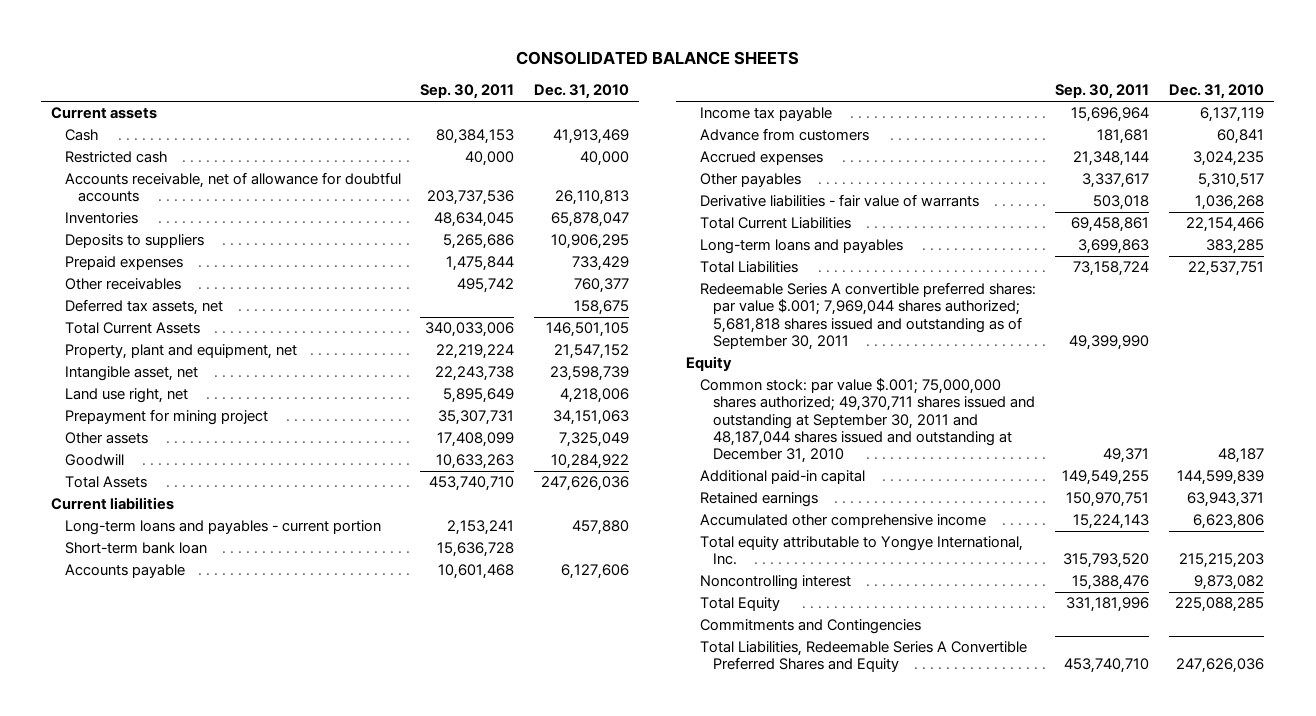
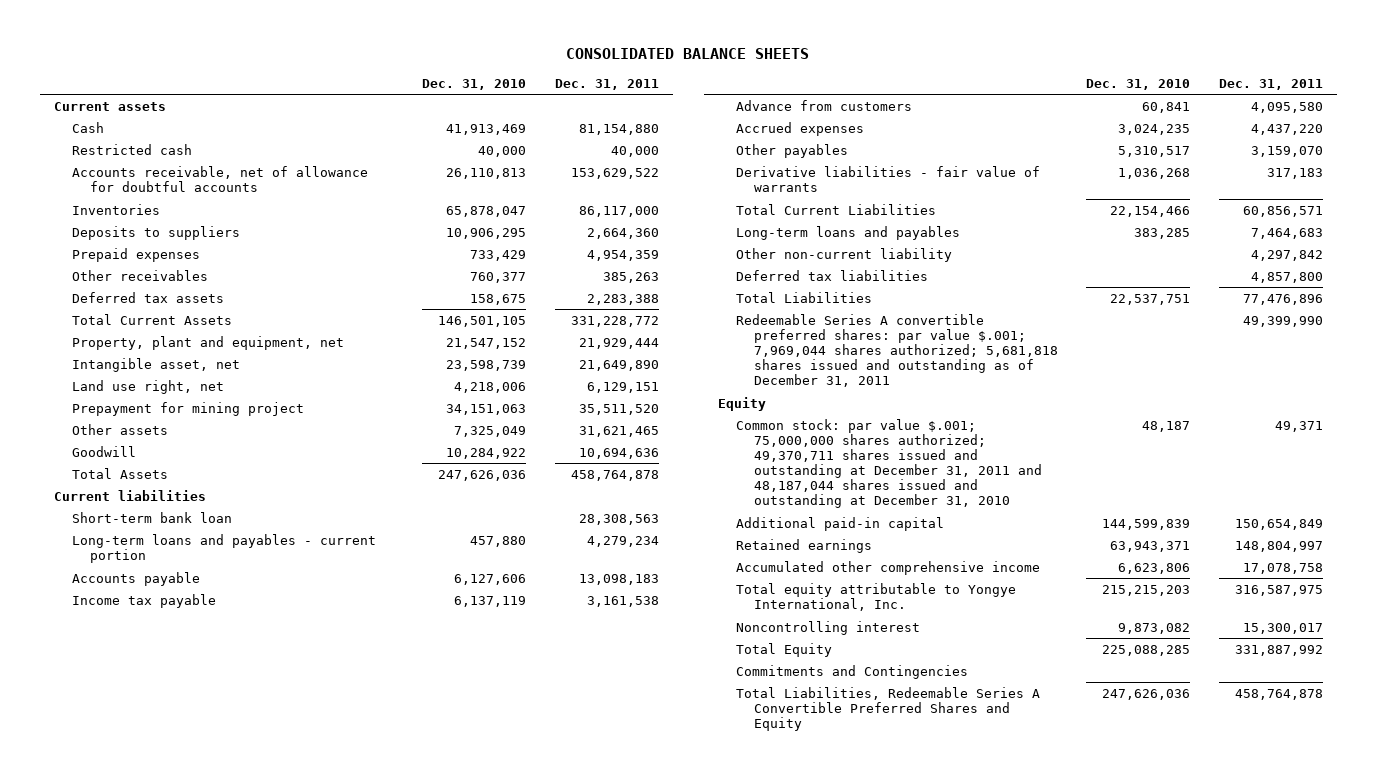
[420,84,515,100] Sep. 30, 2011 -> none
none -> [554,78,659,90] Dec. 31, 2011
[64,299,223,316] Deferred tax assets, net -> [72,291,225,303] Deferred tax assets
[64,520,381,536] Long-term loans and payables - current portion -> [72,533,377,563] Long-term loans and payables - current portion
none -> [735,247,952,262] Other non-current liability
none -> [735,269,928,281] Deferred tax liabilities
[699,282,1036,350] Redeemable Series A convertible preferred shares: par value $.001; 7,969,044 shares authorized; 5,681,818 shares issued and outstanding as of September 30, 2011 -> [735,313,1058,388] Redeemable Series A convertible preferred shares: par value $.001; 7,969,044 shares authorized; 5,681,818 shares issued and outstanding as of December 31, 2011
[699,378,1035,464] Common stock: par value $.001; 75,000,000 shares authorized; 49,370,711 shares issued and outstanding at September 30, 2011 and 48,187,044 shares issued and outstanding at December 31, 2010 -> [735,418,1042,509] Common stock: par value $.001; 75,000,000 shares authorized; 49,370,711 shares issued and outstanding at December 31, 2011 and 48,187,044 shares issued and outstanding at December 31, 2010

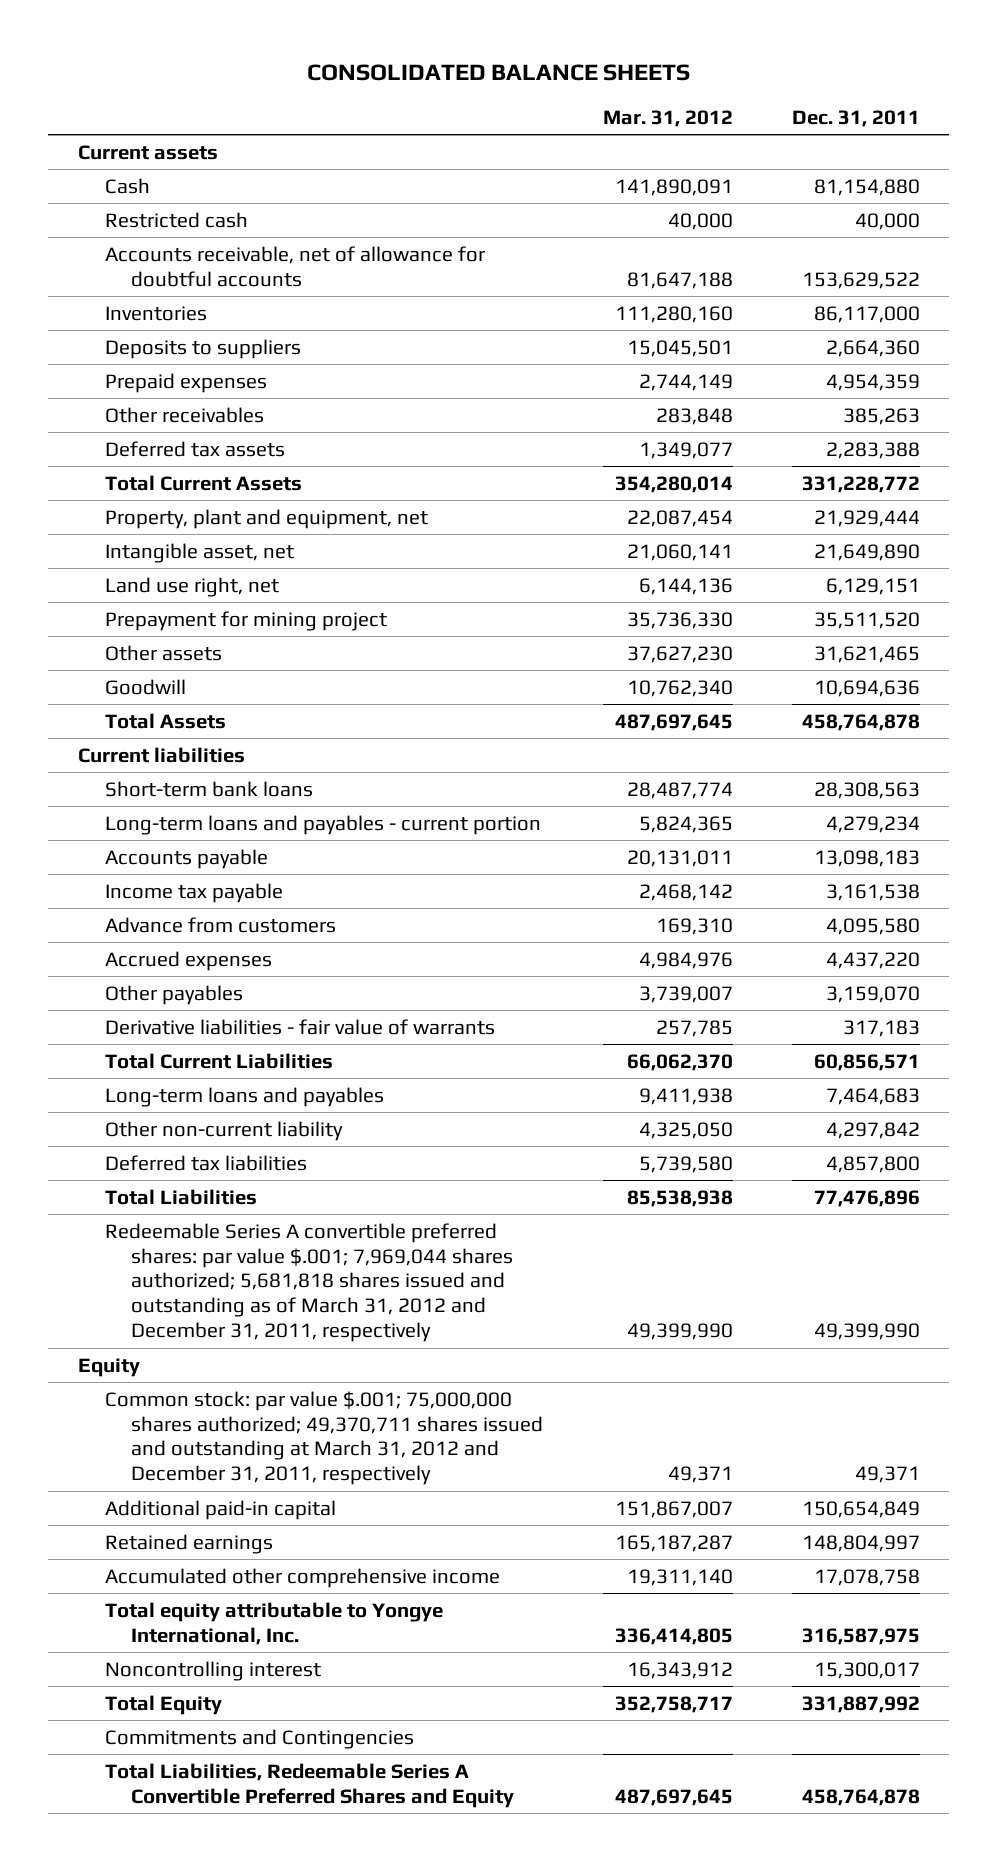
[422,78,527,90] Dec. 31, 2010 -> none
none -> [602,109,733,127] Mar. 31, 2012
[72,511,233,523] Short-term bank loan -> [104,780,313,797] Short-term bank loans
[735,313,1058,388] Redeemable Series A convertible preferred shares: par value $.001; 7,969,044 shares authorized; 5,681,818 shares issued and outstanding as of December 31, 2011 -> [104,1222,514,1343] Redeemable Series A convertible preferred shares: par value $.001; 7,969,044 shares authorized; 5,681,818 shares issued and outstanding as of March 31, 2012 and December 31, 2011, respectively
[735,418,1042,509] Common stock: par value $.001; 75,000,000 shares authorized; 49,370,711 shares issued and outstanding at December 31, 2011 and 48,187,044 shares issued and outstanding at December 31, 2010 -> [104,1390,544,1486] Common stock: par value $.001; 75,000,000 shares authorized; 49,370,711 shares issued and outstanding at March 31, 2012 and December 31, 2011, respectively

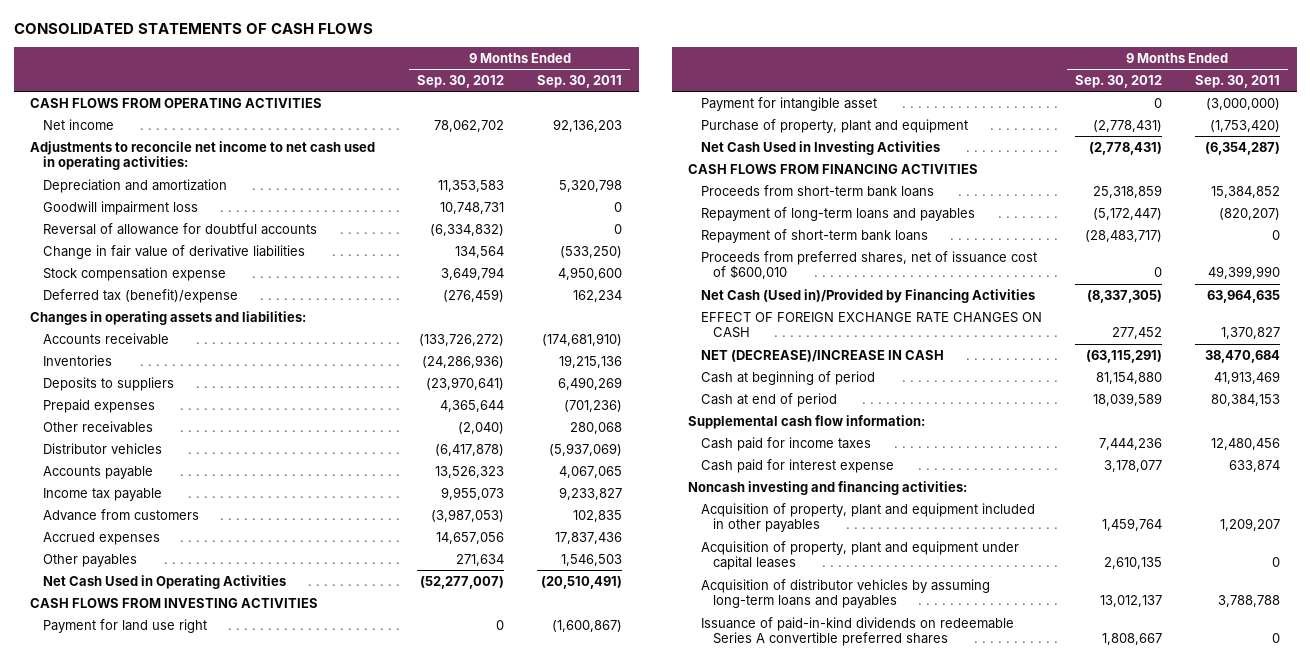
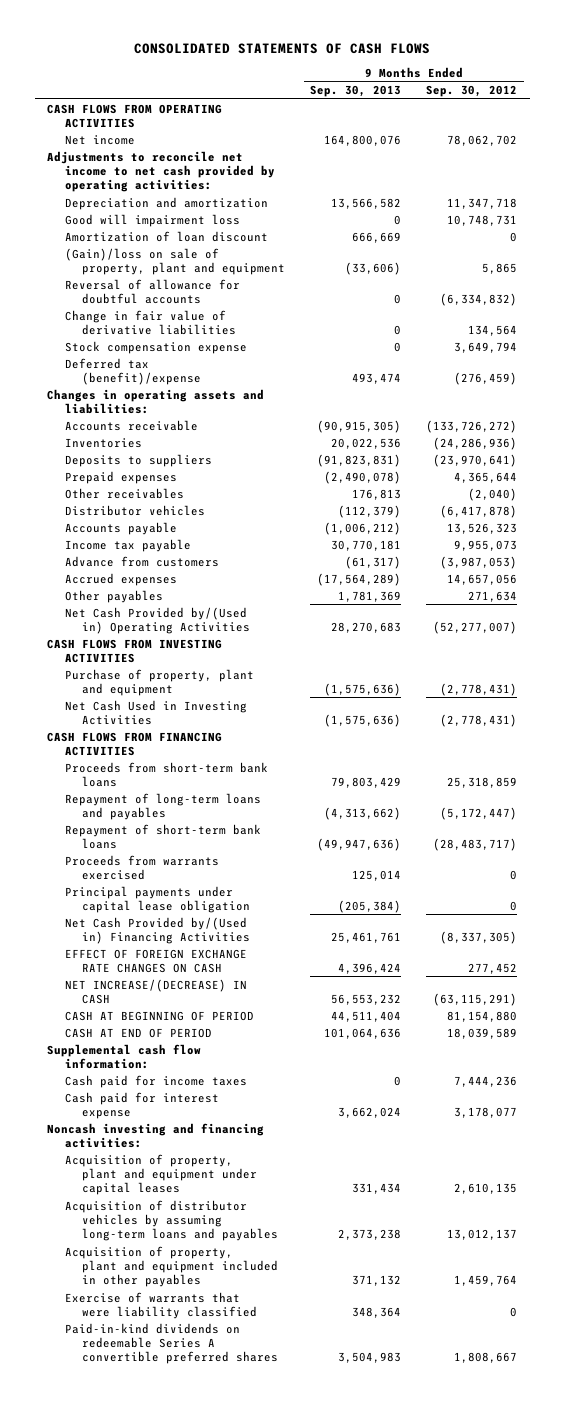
[537,75,623,89] Sep. 30, 2011 -> none
none -> [310,85,402,98] Sep. 30, 2013
[30,140,376,171] Adjustments to reconcile net income to net cash used in operating activities: -> [47,150,275,193] Adjustments to reconcile net income to net cash provided by operating activities:
[437,179,504,192] 11,353,583 -> [447,197,518,209] 11,347,718
[42,200,198,215] Goodwill impairment loss -> [64,213,240,227] Good will impairment loss
none -> [64,230,268,242] Amortization of loan discount
none -> [64,247,286,275] (Gain)/loss on sale of property, plant and equipment
[42,574,286,589] Net Cash Used in Operating Activities -> [64,606,251,634] Net Cash Provided by/(Used in) Operating Activities
[42,618,207,633] Payment for land use right -> none
[700,96,877,111] Payment for intangible asset -> none
[700,250,1037,280] Proceeds from preferred shares, net of issuance cost of $600,010 -> none
none -> [64,854,219,880] Proceeds from warrants exercised
none -> [64,885,251,913] Principal payments under capital lease obligation
[700,288,1035,303] Net Cash (Used in)/Provided by Financing Activities -> [64,916,251,944] Net Cash Provided by/(Used in) Financing Activities
[700,349,944,362] NET (DECREASE)/INCREASE IN CASH -> [64,978,247,1004] NET INCREASE/(DECREASE) IN CASH
[700,370,875,385] Cash at beginning of period -> [64,1010,254,1021] CASH AT BEGINNING OF PERIOD
[700,392,837,407] Cash at end of period -> [64,1027,212,1038] CASH AT END OF PERIOD
[700,502,1035,533] Acquisition of property, plant and equipment included in other payables -> [64,1245,279,1288] Acquisition of property, plant and equipment included in other payables
none -> [64,1291,258,1319] Exercise of warrants that were liability classified
[700,616,1014,647] Issuance of paid-in-kind dividends on redeemable Series A convertible preferred shares -> [64,1322,279,1365] Paid-in-kind dividends on redeemable Series A convertible preferred shares

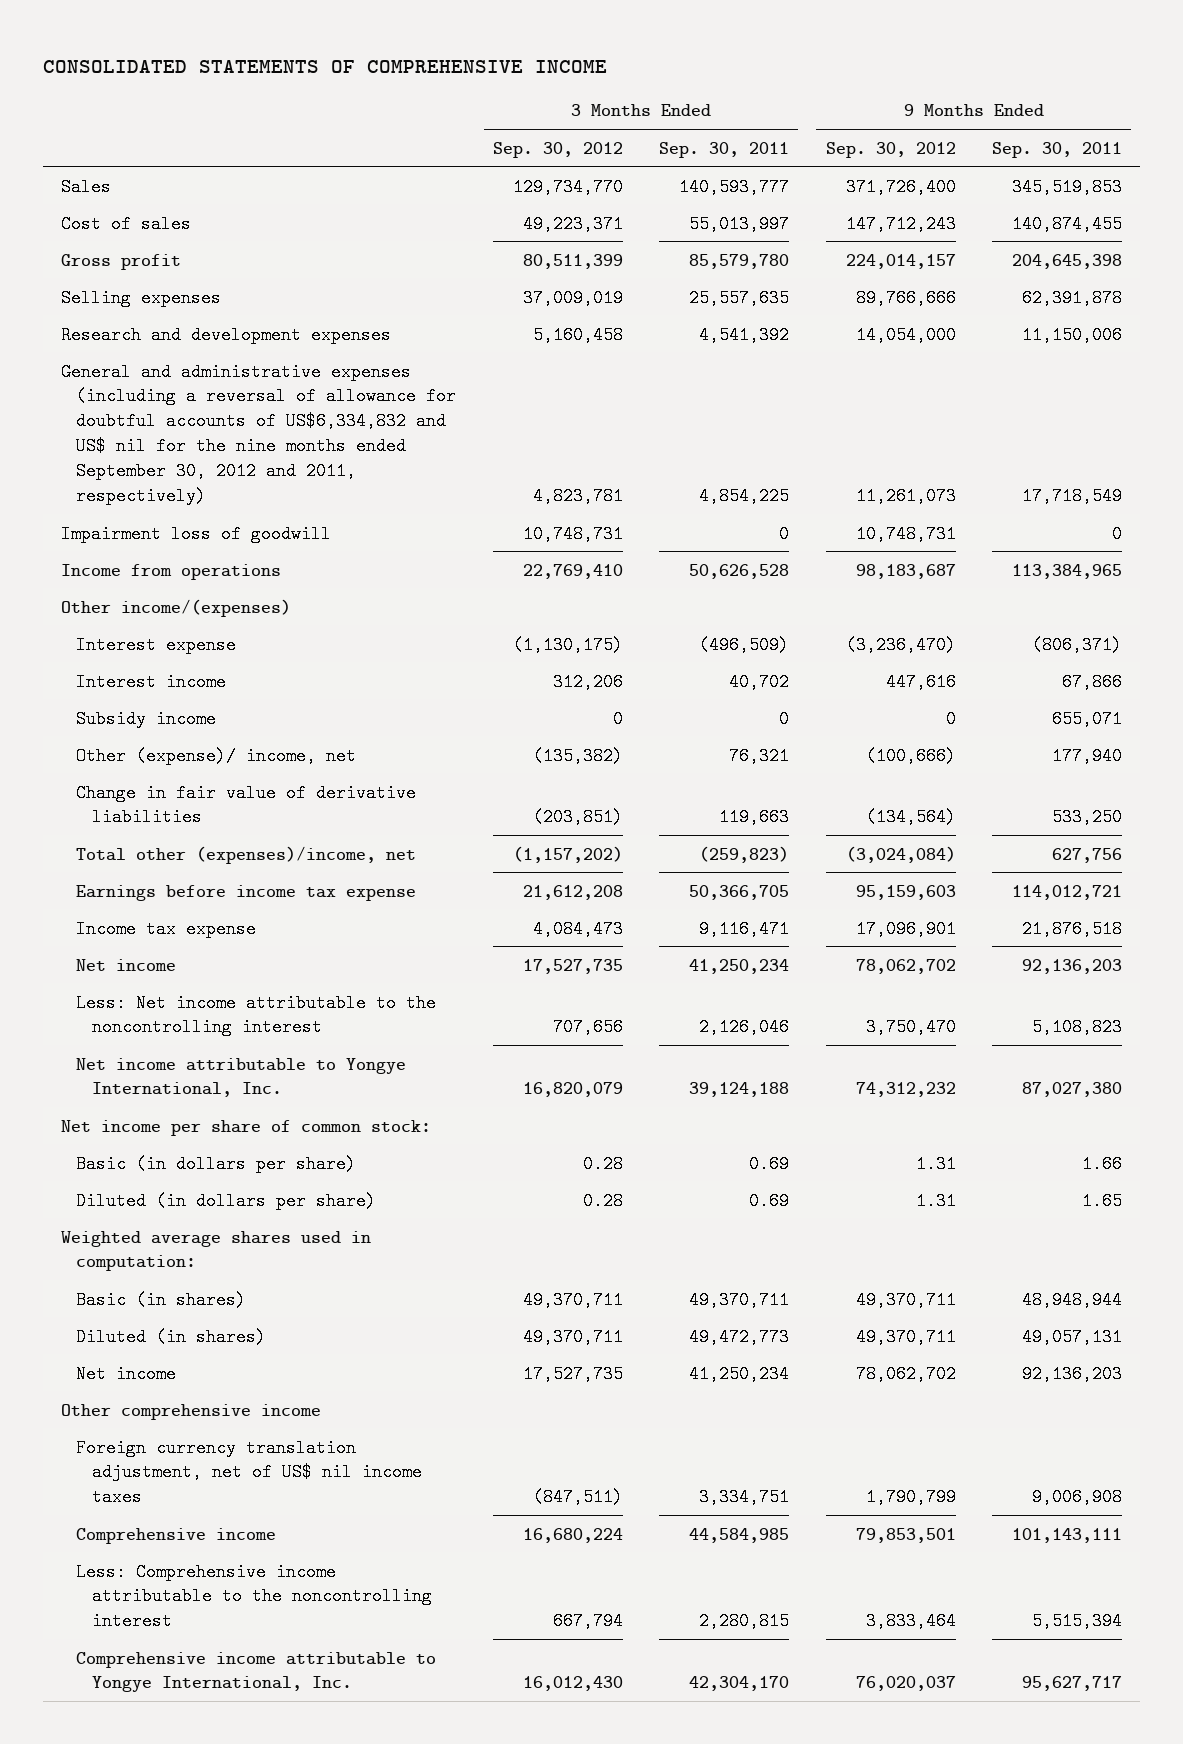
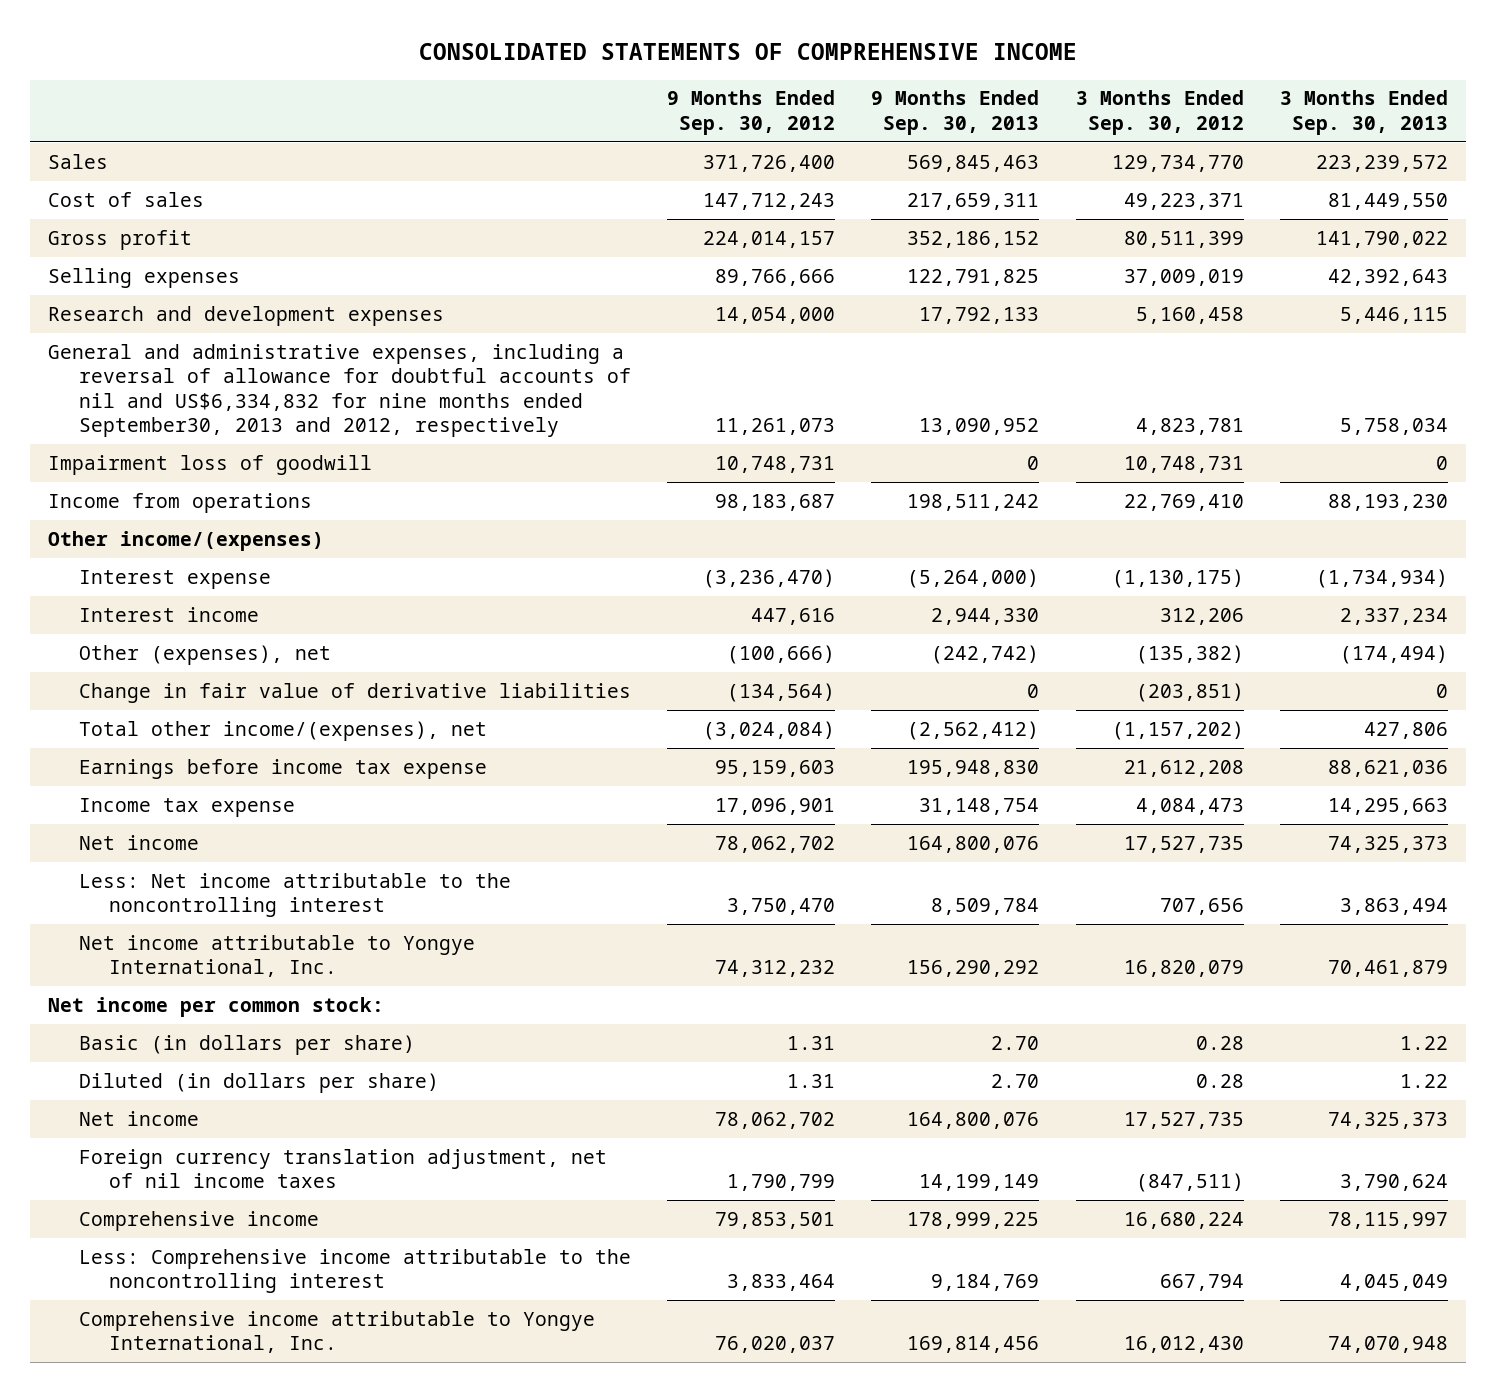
[659,141,790,158] Sep. 30, 2011 -> none
[991,141,1122,158] Sep. 30, 2011 -> none
none -> [871,90,1040,135] 9 Months Ended Sep. 30, 2013
none -> [1279,90,1448,135] 3 Months Ended Sep. 30, 2013
[60,362,457,505] General and administrative expenses (including a reversal of allowance for doubtful accounts of US$6,334,832 and US$ nil for the nine months ended September 30, 2012 and 2011, respectively) -> [48,343,631,437] General and administrative expenses, including a reversal of allowance for doubtful accounts of nil and US$6,334,832 for nine months ended September30, 2013 and 2012, respectively
[76,709,217,728] Subsidy income -> none
[76,746,357,765] Other (expense)/ income, net -> [78,644,331,665] Other (expenses), net
[76,845,417,864] Total other (expenses)/income, net -> [78,720,487,741] Total other income/(expenses), net
[60,1119,431,1136] Net income per share of common stock: -> [48,996,385,1017] Net income per common stock:
[60,1230,371,1272] Weighted average shares used in computation: -> none
[76,1290,247,1309] Basic (in shares) -> none
[76,1327,267,1346] Diluted (in shares) -> none
[60,1403,321,1420] Other comprehensive income -> none
[76,1438,422,1507] Foreign currency translation adjustment, net of US$ nil income taxes -> [78,1148,607,1189] Foreign currency translation adjustment, net of nil income taxes

